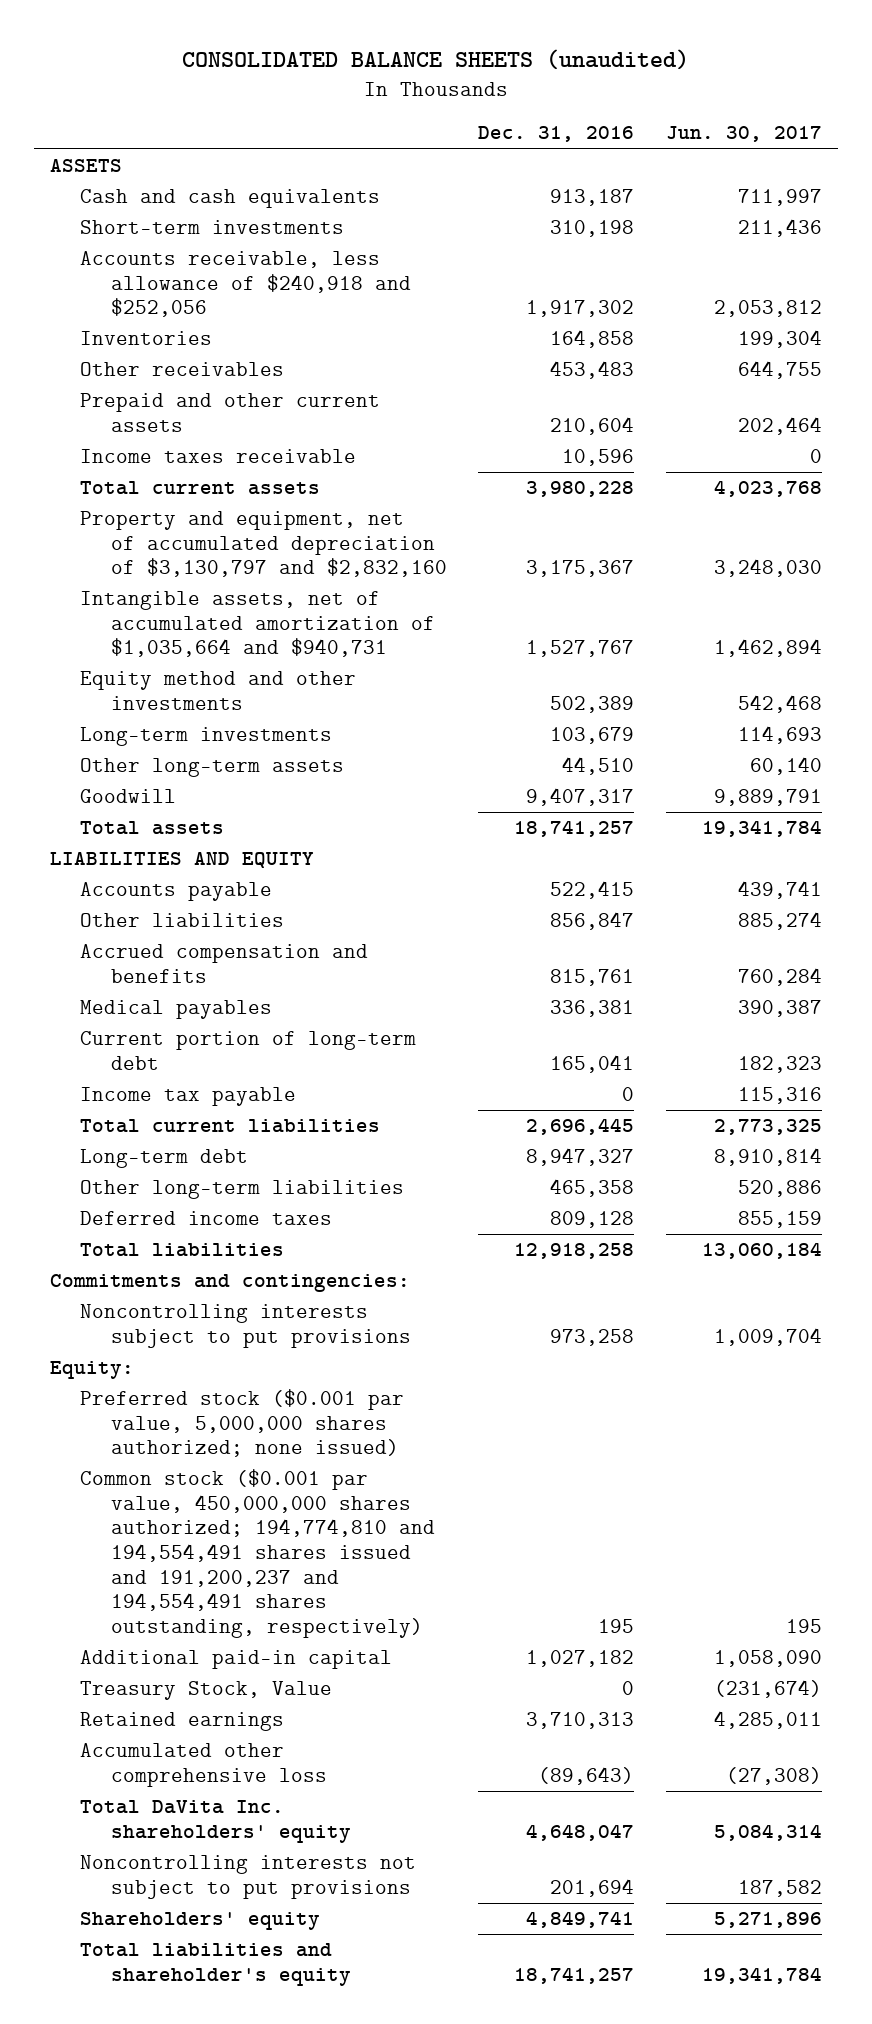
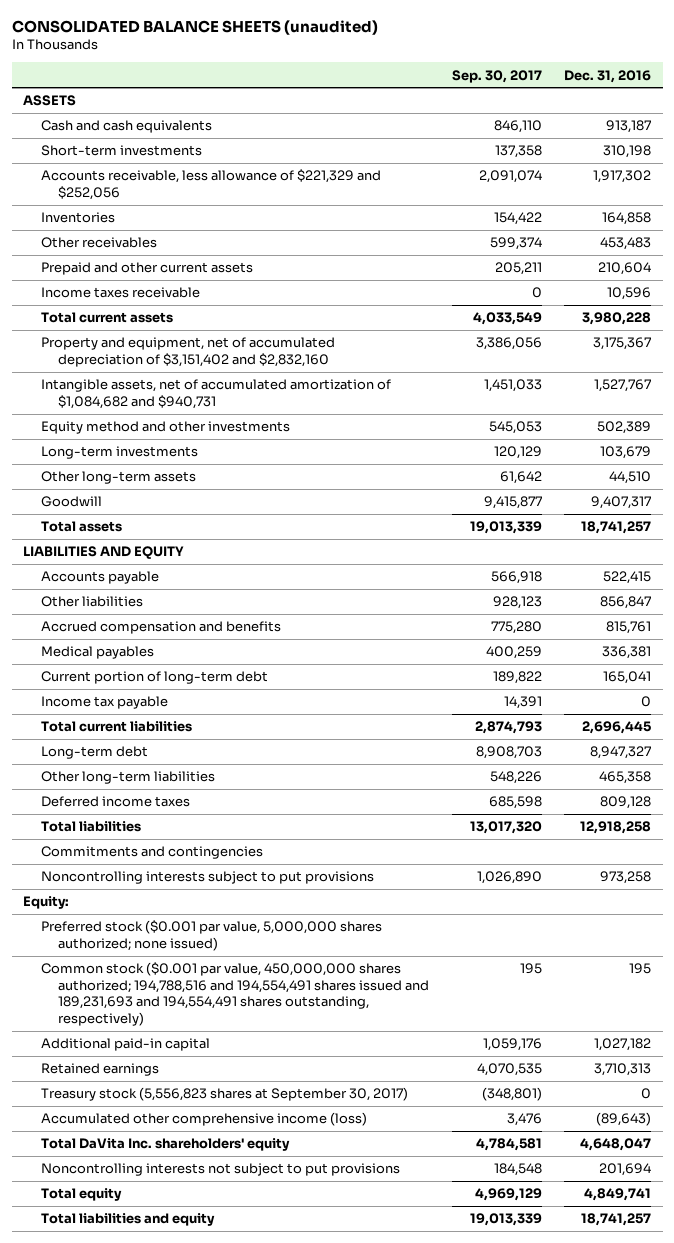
[666,126,823,143] Jun. 30, 2017 -> none
none -> [451,69,542,83] Sep. 30, 2017
[80,251,411,318] Accounts receivable, less allowance of $240,918 and $252,056 -> [40,169,381,200] Accounts receivable, less allowance of $221,329 and $252,056
[80,511,447,578] Property and equipment, net of accumulated depreciation of $3,130,797 and $2,832,160 -> [40,337,335,367] Property and equipment, net of accumulated depreciation of $3,151,402 and $2,832,160
[80,591,435,658] Intangible assets, net of accumulated amortization of $1,035,664 and $940,731 -> [40,379,391,409] Intangible assets, net of accumulated amortization of $1,084,682 and $940,731
[50,1274,411,1293] Commitments and contingencies: -> [40,846,263,860] Commitments and contingencies
[80,1469,435,1638] Common stock ($0.001 par value, 450,000,000 shares authorized; 194,774,810 and 194,554,491 shares issued and 191,200,237 and 194,554,491 shares outstanding, respectively) -> [40,962,430,1026] Common stock ($0.001 par value, 450,000,000 shares authorized; 194,788,516 and 194,554,491 shares issued and 189,231,693 and 194,554,491 shares outstanding, respectively)
[80,1681,333,1701] Treasury Stock, Value -> none
none -> [40,1087,408,1102] Treasury stock (5,556,823 shares at September 30, 2017)
[80,1743,327,1787] Accumulated other comprehensive loss -> [40,1112,367,1127] Accumulated other comprehensive income (loss)
[80,1912,321,1931] Shareholders' equity -> [40,1188,122,1202] Total equity
[80,1943,351,1986] Total liabilities and shareholder's equity -> [40,1213,215,1227] Total liabilities and equity

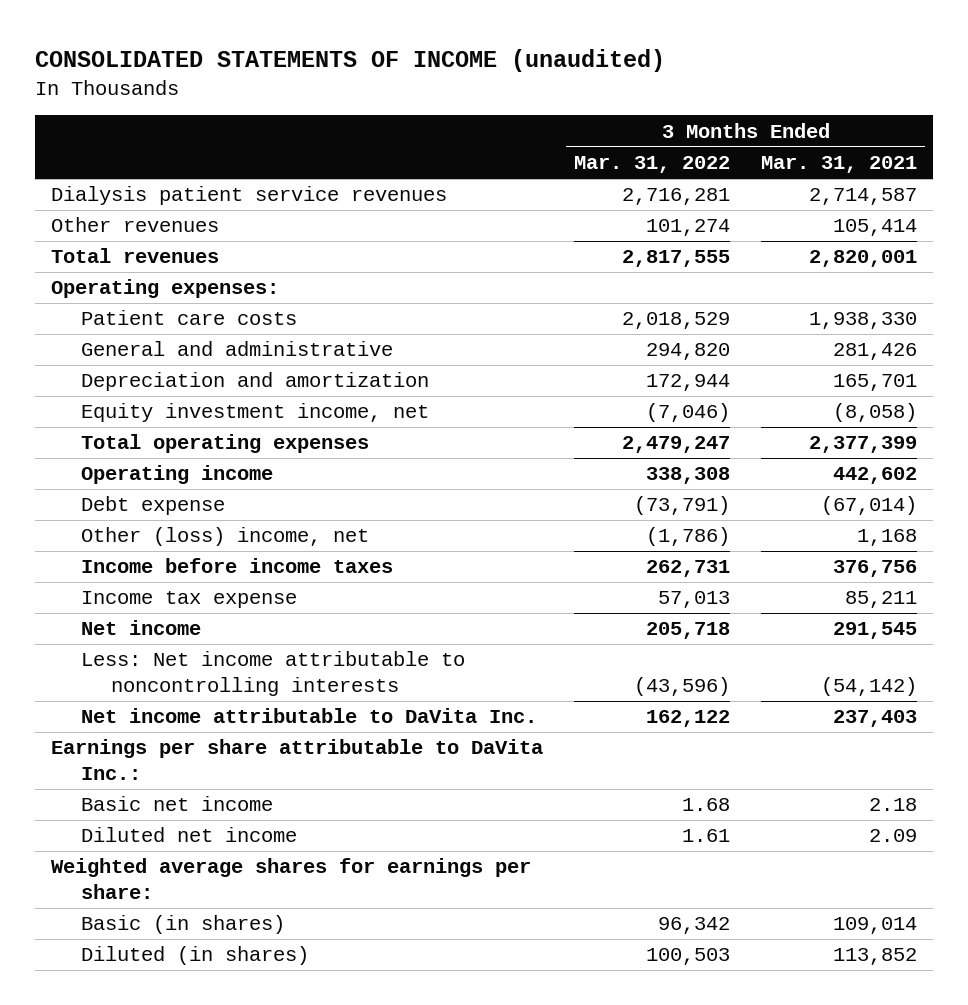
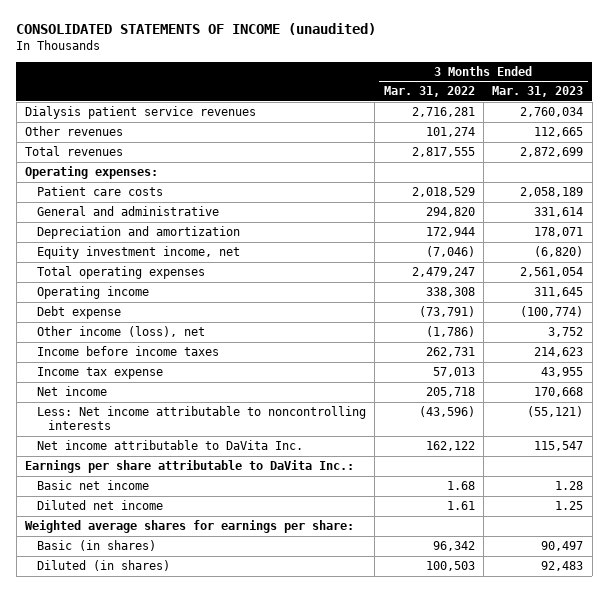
[761,156,918,174] Mar. 31, 2021 -> none
none -> [492,86,584,98] Mar. 31, 2023
[80,527,369,547] Other (loss) income, net -> [36,326,205,338] Other income (loss), net

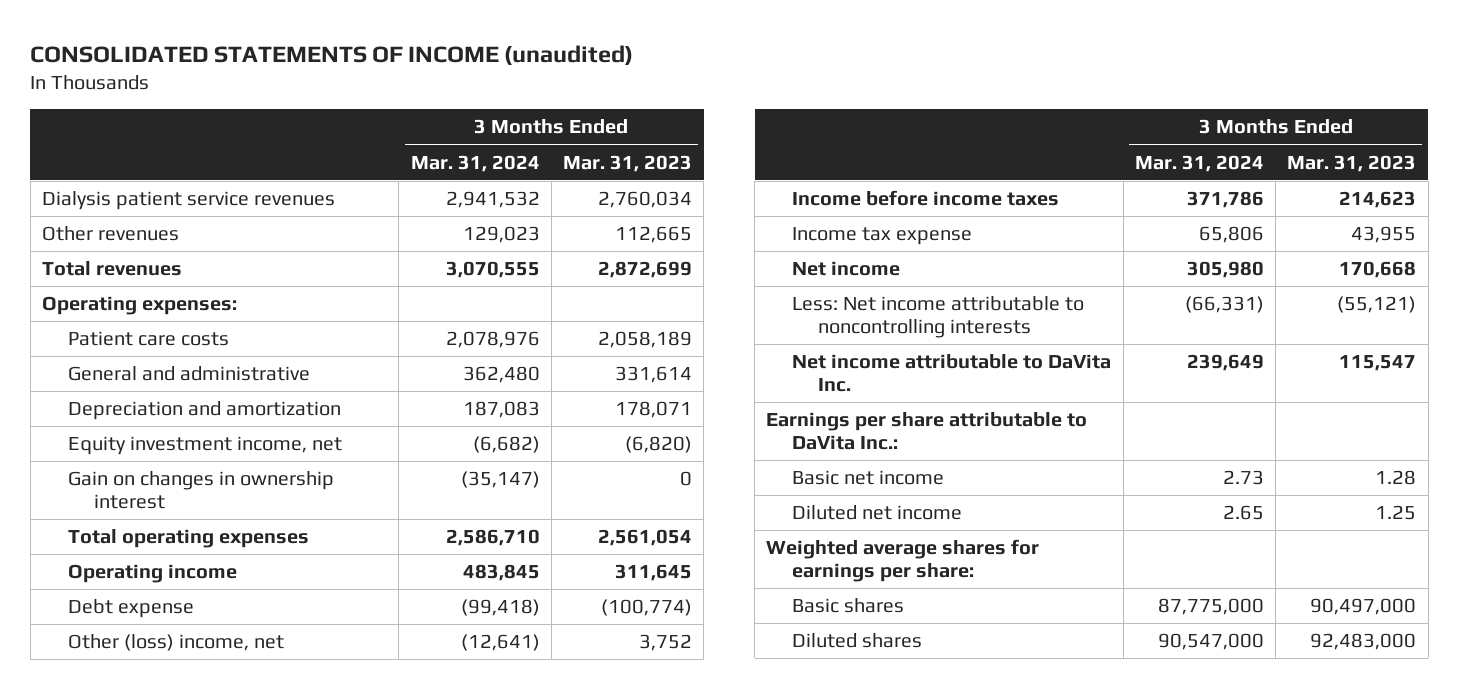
[383,86,475,98] Mar. 31, 2022 -> none
none -> [410,154,540,172] Mar. 31, 2024
none -> [67,471,334,510] Gain on changes in ownership interest
[36,326,205,338] Other income (loss), net -> [67,634,284,652] Other (loss) income, net
[36,540,156,552] Basic (in shares) -> [792,598,905,614] Basic shares
[541,541,584,552] 90,497 -> [1310,598,1417,616] 90,497,000
[36,560,170,572] Diluted (in shares) -> [792,633,923,649] Diluted shares
[541,561,584,572] 92,483 -> [1310,633,1417,651] 92,483,000

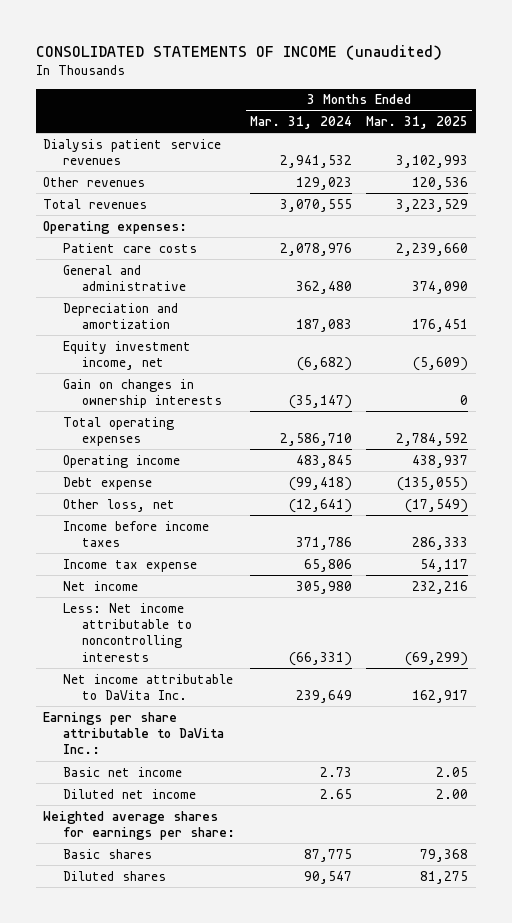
[563,154,693,172] Mar. 31, 2023 -> none
none -> [366,116,469,130] Mar. 31, 2025
[67,471,334,510] Gain on changes in ownership interest -> [62,378,223,409] Gain on changes in ownership interests
[67,634,284,652] Other (loss) income, net -> [62,498,175,512] Other loss, net
[1157,598,1264,616] 87,775,000 -> [303,848,352,862] 87,775
[1157,633,1264,651] 90,547,000 -> [303,870,352,884] 90,547

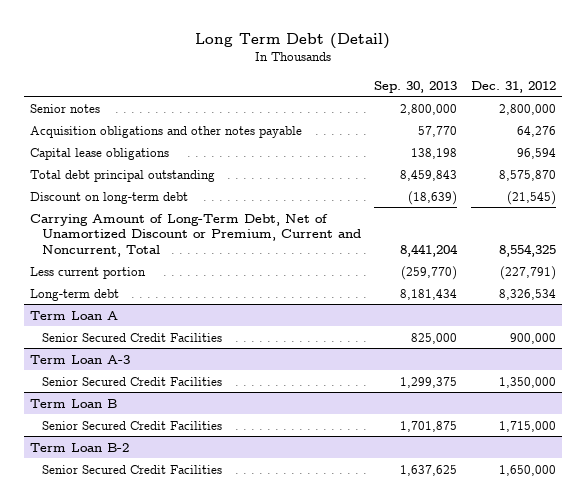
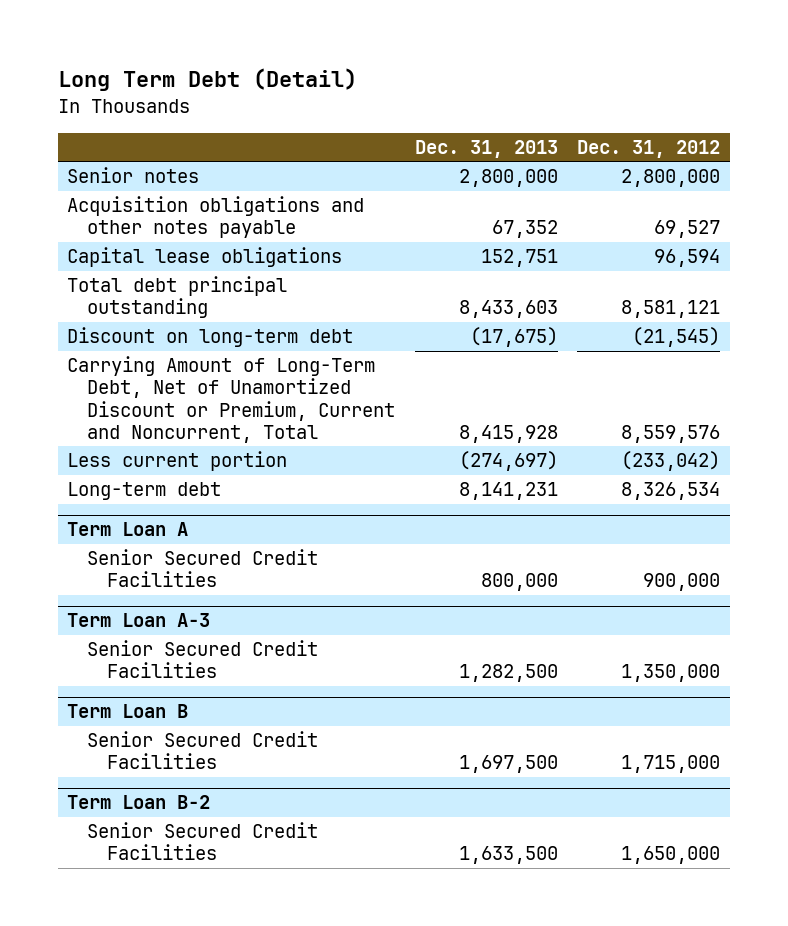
[374,80,458,93] Sep. 30, 2013 -> none
none -> [414,139,558,158] Dec. 31, 2013
[516,125,556,137] 64,276 -> [654,220,721,239] 69,527
[498,169,556,181] 8,575,870 -> [621,300,721,319] 8,581,121
[498,243,556,257] 8,554,325 -> [621,424,721,443] 8,559,576
[499,265,556,280] (227,791) -> [621,451,721,472] (233,042)

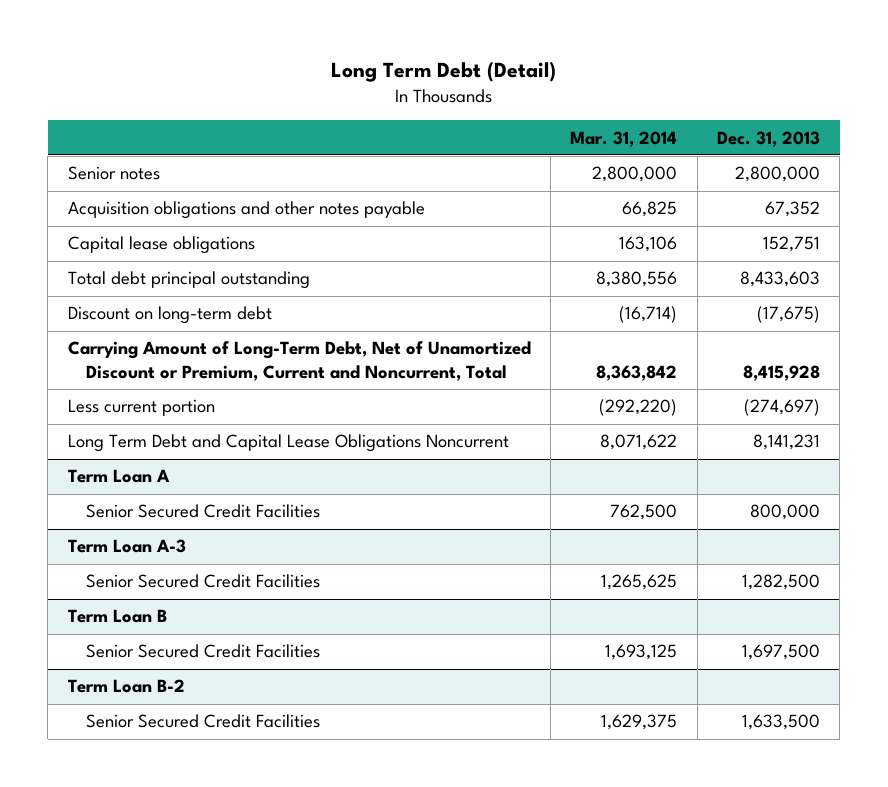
[577,139,721,158] Dec. 31, 2012 -> none
none -> [570,130,678,147] Mar. 31, 2014
[67,482,222,501] Long-term debt -> [67,434,509,453] Long Term Debt and Capital Lease Obligations Noncurrent

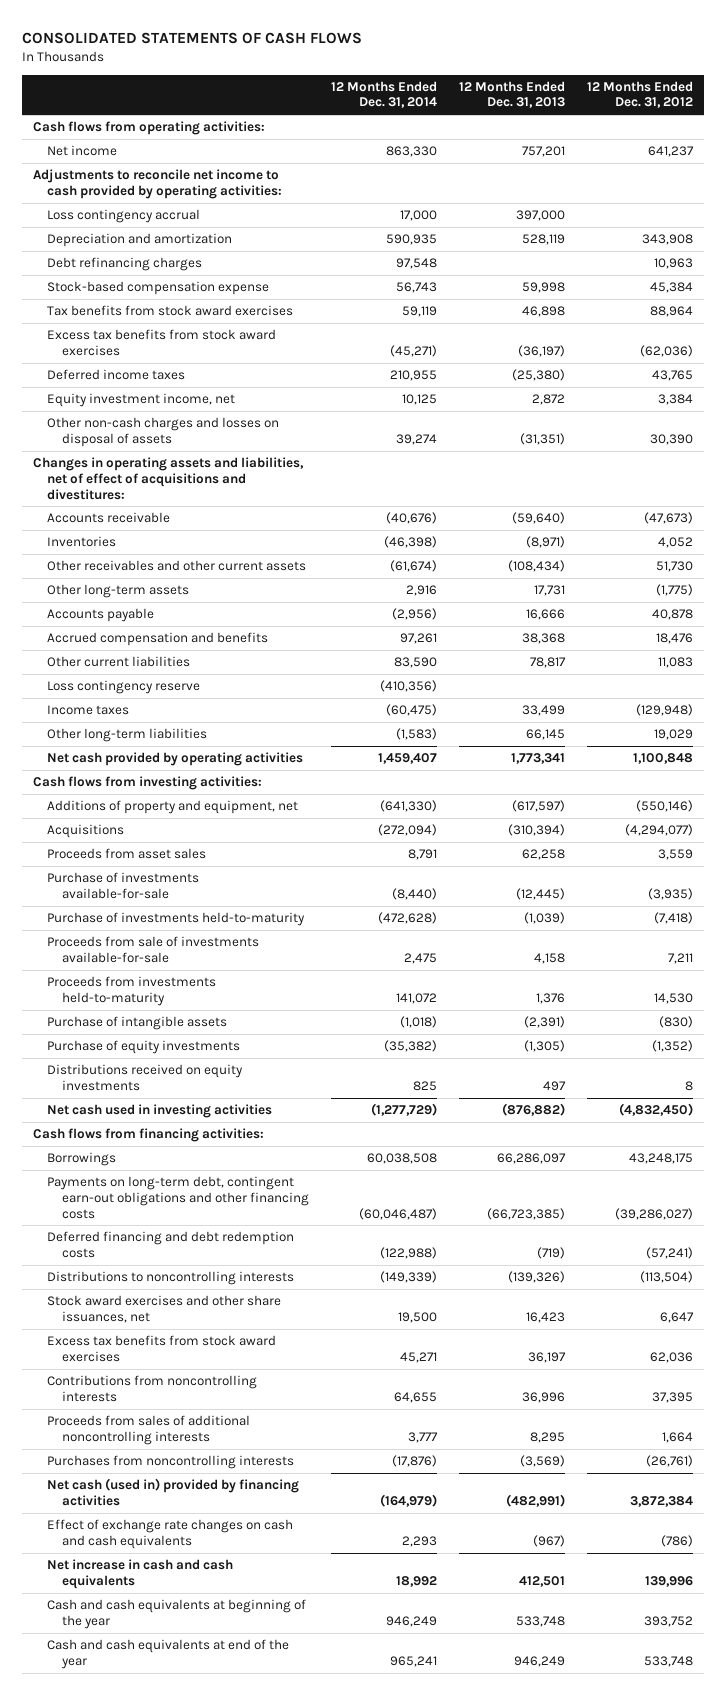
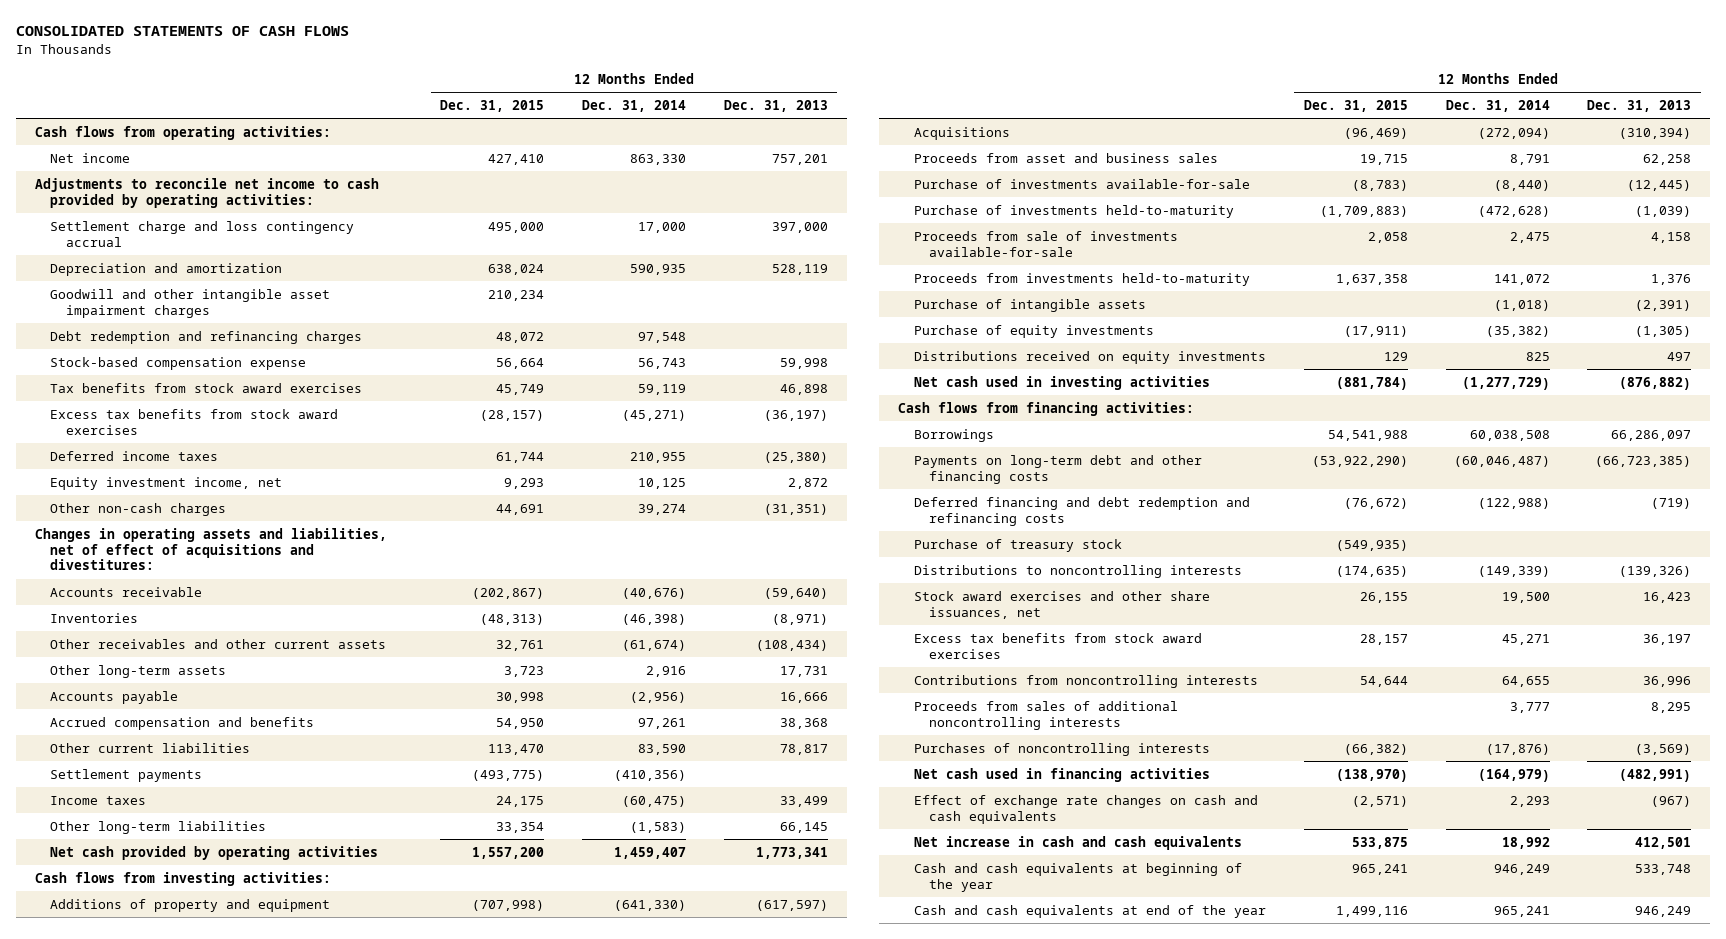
[586,80,693,109] 12 Months Ended Dec. 31, 2012 -> none
none -> [440,100,545,113] Dec. 31, 2015
[47,209,201,224] Loss contingency accrual -> [50,220,355,247] Settlement charge and loss contingency accrual
none -> [50,288,331,318] Goodwill and other intangible asset impairment charges
[47,257,203,272] Debt refinancing charges -> [50,330,363,344] Debt redemption and refinancing charges
[47,417,280,447] Other non-cash charges and losses on disposal of assets -> [50,502,227,516] Other non-cash charges
[47,680,201,695] Loss contingency reserve -> [50,768,203,782] Settlement payments
[47,800,299,815] Additions of property and equipment, net -> [50,898,331,912] Additions of property and equipment
[47,848,207,860] Proceeds from asset sales -> [913,152,1218,163] Proceeds from asset and business sales
[47,1176,309,1219] Payments on long-term debt, contingent earn-out obligations and other financing costs -> [913,454,1202,484] Payments on long-term debt and other financing costs
[47,1231,295,1258] Deferred financing and debt redemption costs -> [913,496,1250,526] Deferred financing and debt redemption and refinancing costs
none -> [913,538,1122,552] Purchase of treasury stock
[47,1455,295,1470] Purchases from noncontrolling interests -> [913,742,1210,756] Purchases of noncontrolling interests
[47,1478,300,1506] Net cash (used in) provided by financing activities -> [913,767,1210,782] Net cash used in financing activities

